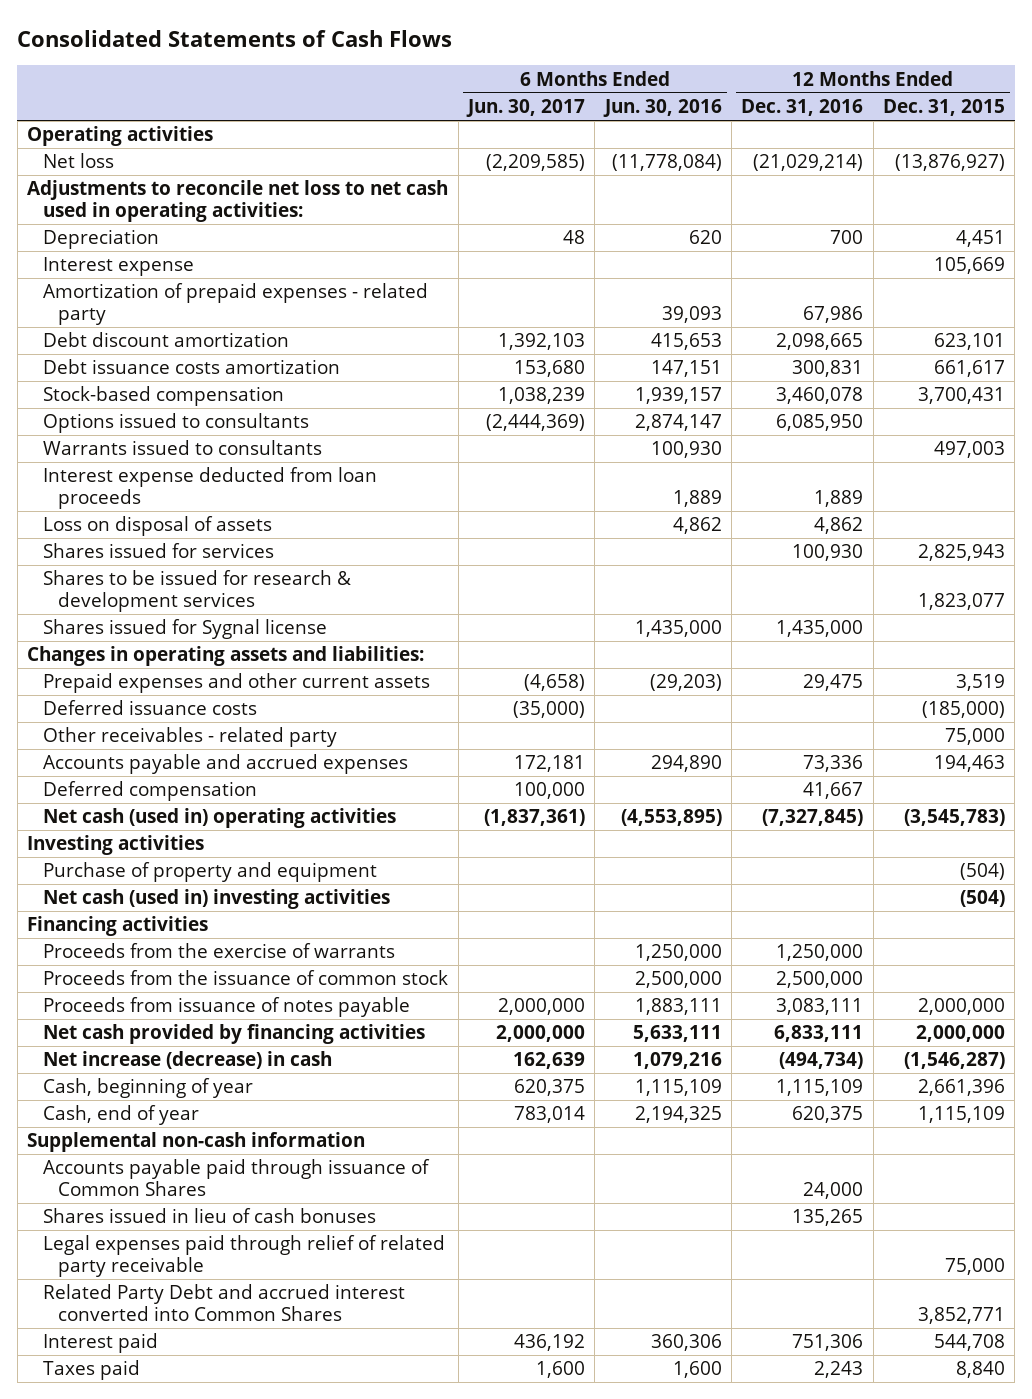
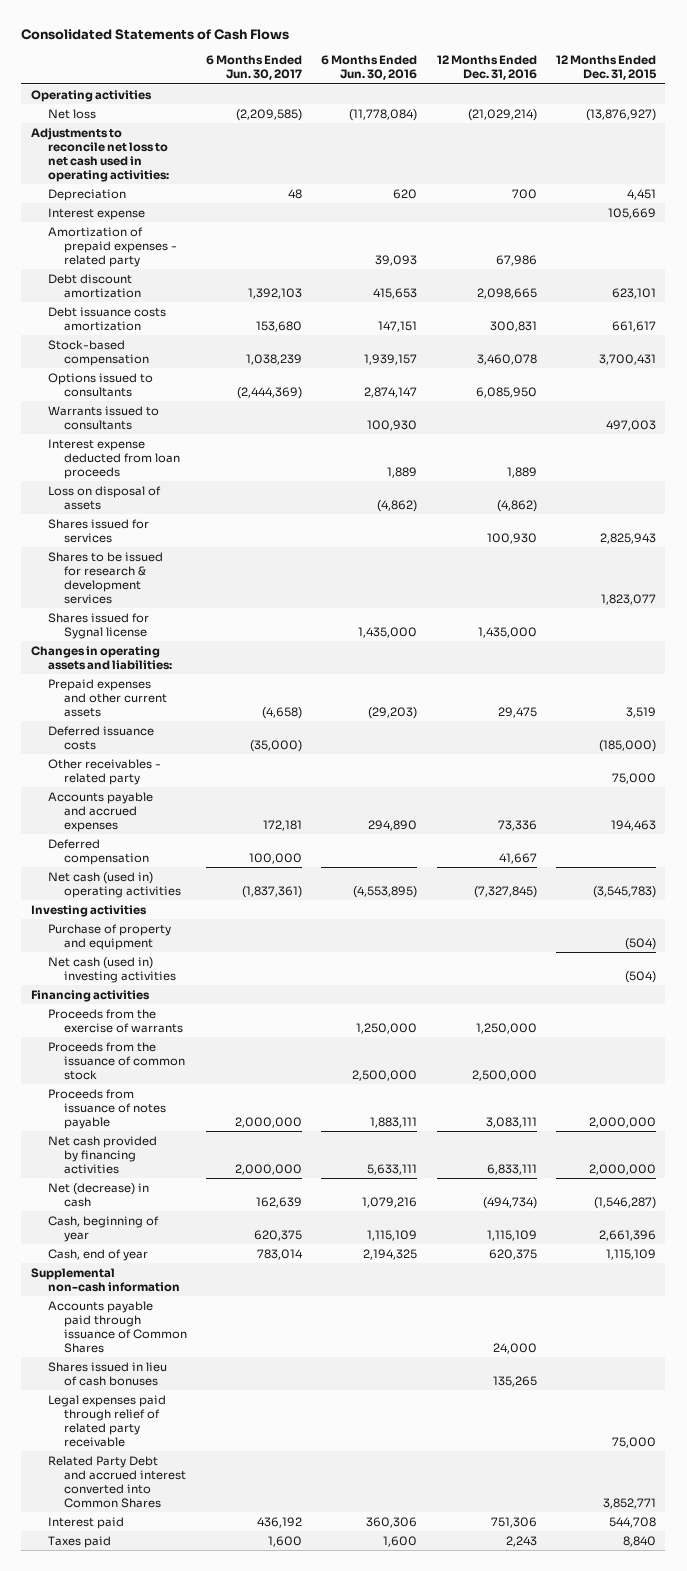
[672,517,722,535] 4,862 -> [377,499,418,512] (4,862)
[814,517,864,535] 4,862 -> [496,499,537,512] (4,862)
[42,1051,332,1070] Net increase (decrease) in cash -> [47,1182,149,1207] Net (decrease) in cash

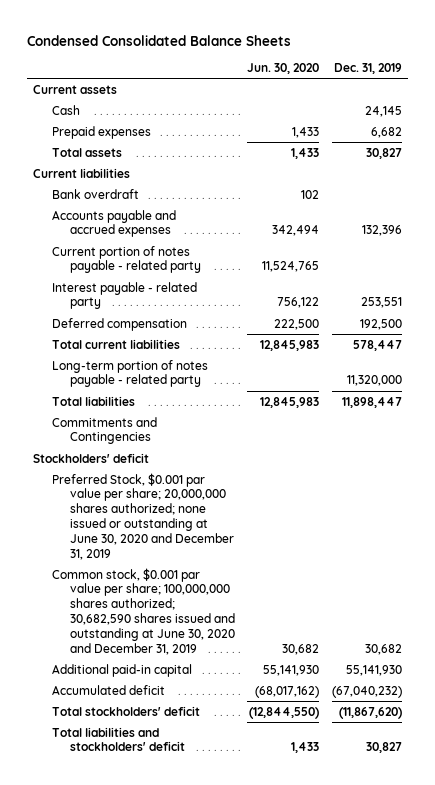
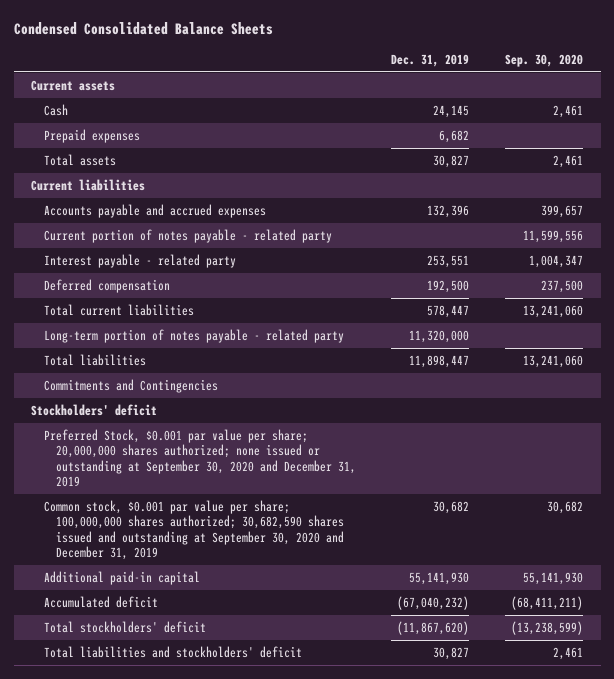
[247,63,320,75] Jun. 30, 2020 -> none
none -> [504,54,583,68] Sep. 30, 2020
[51,188,139,199] Bank overdraft -> none
[51,472,234,560] Preferred Stock, $0.001 par value per share; 20,000,000 shares authorized; none issued or outstanding at June 30, 2020 and December 31, 2019 -> [43,428,356,488] Preferred Stock, $0.001 par value per share; 20,000,000 shares authorized; none issued or outstanding at September 30, 2020 and December 31, 2019
[51,567,235,655] Common stock, $0.001 par value per share; 100,000,000 shares authorized; 30,682,590 shares issued and outstanding at June 30, 2020 and December 31, 2019 -> [43,499,344,561] Common stock, $0.001 par value per share; 100,000,000 shares authorized; 30,682,590 shares issued and outstanding at September 30, 2020 and December 31, 2019

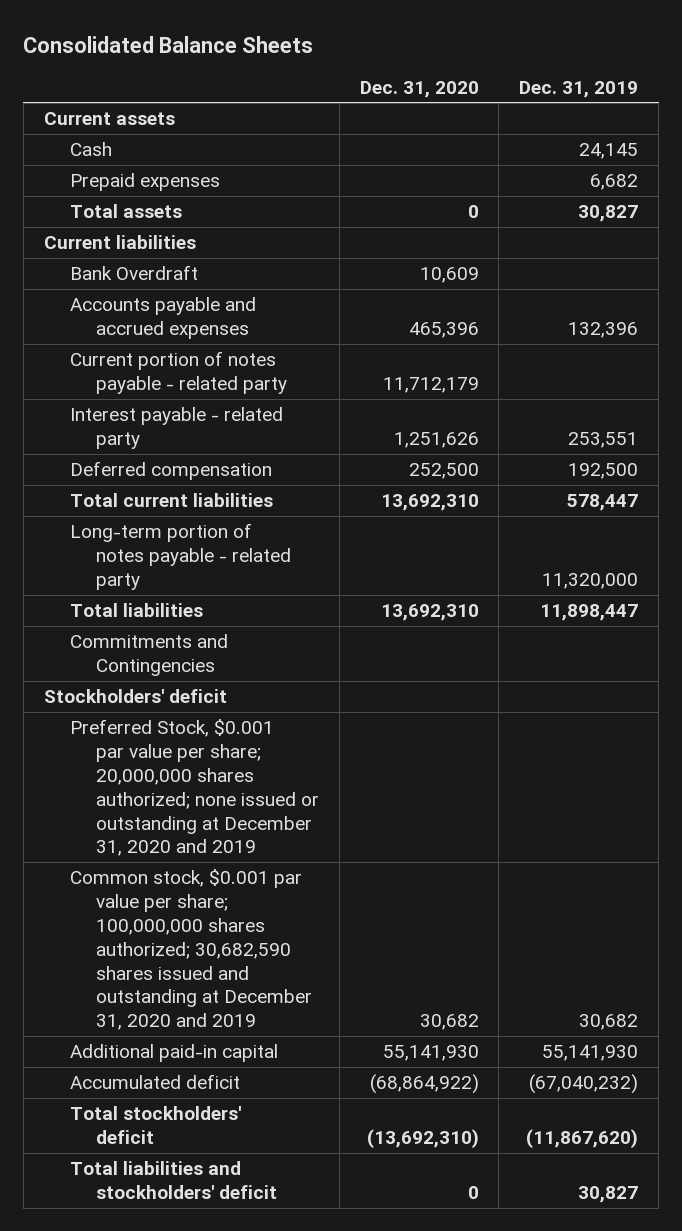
[13,22,273,36] Condensed Consolidated Balance Sheets -> [23,35,314,53] Consolidated Balance Sheets
[504,54,583,68] Sep. 30, 2020 -> none
none -> [359,80,479,98] Dec. 31, 2020
none -> [69,265,198,281] Bank Overdraft
[43,428,356,488] Preferred Stock, $0.001 par value per share; 20,000,000 shares authorized; none issued or outstanding at September 30, 2020 and December 31, 2019 -> [69,719,320,857] Preferred Stock, $0.001 par value per share; 20,000,000 shares authorized; none issued or outstanding at December 31, 2020 and 2019
[43,499,344,561] Common stock, $0.001 par value per share; 100,000,000 shares authorized; 30,682,590 shares issued and outstanding at September 30, 2020 and December 31, 2019 -> [69,869,313,1031] Common stock, $0.001 par value per share; 100,000,000 shares authorized; 30,682,590 shares issued and outstanding at December 31, 2020 and 2019

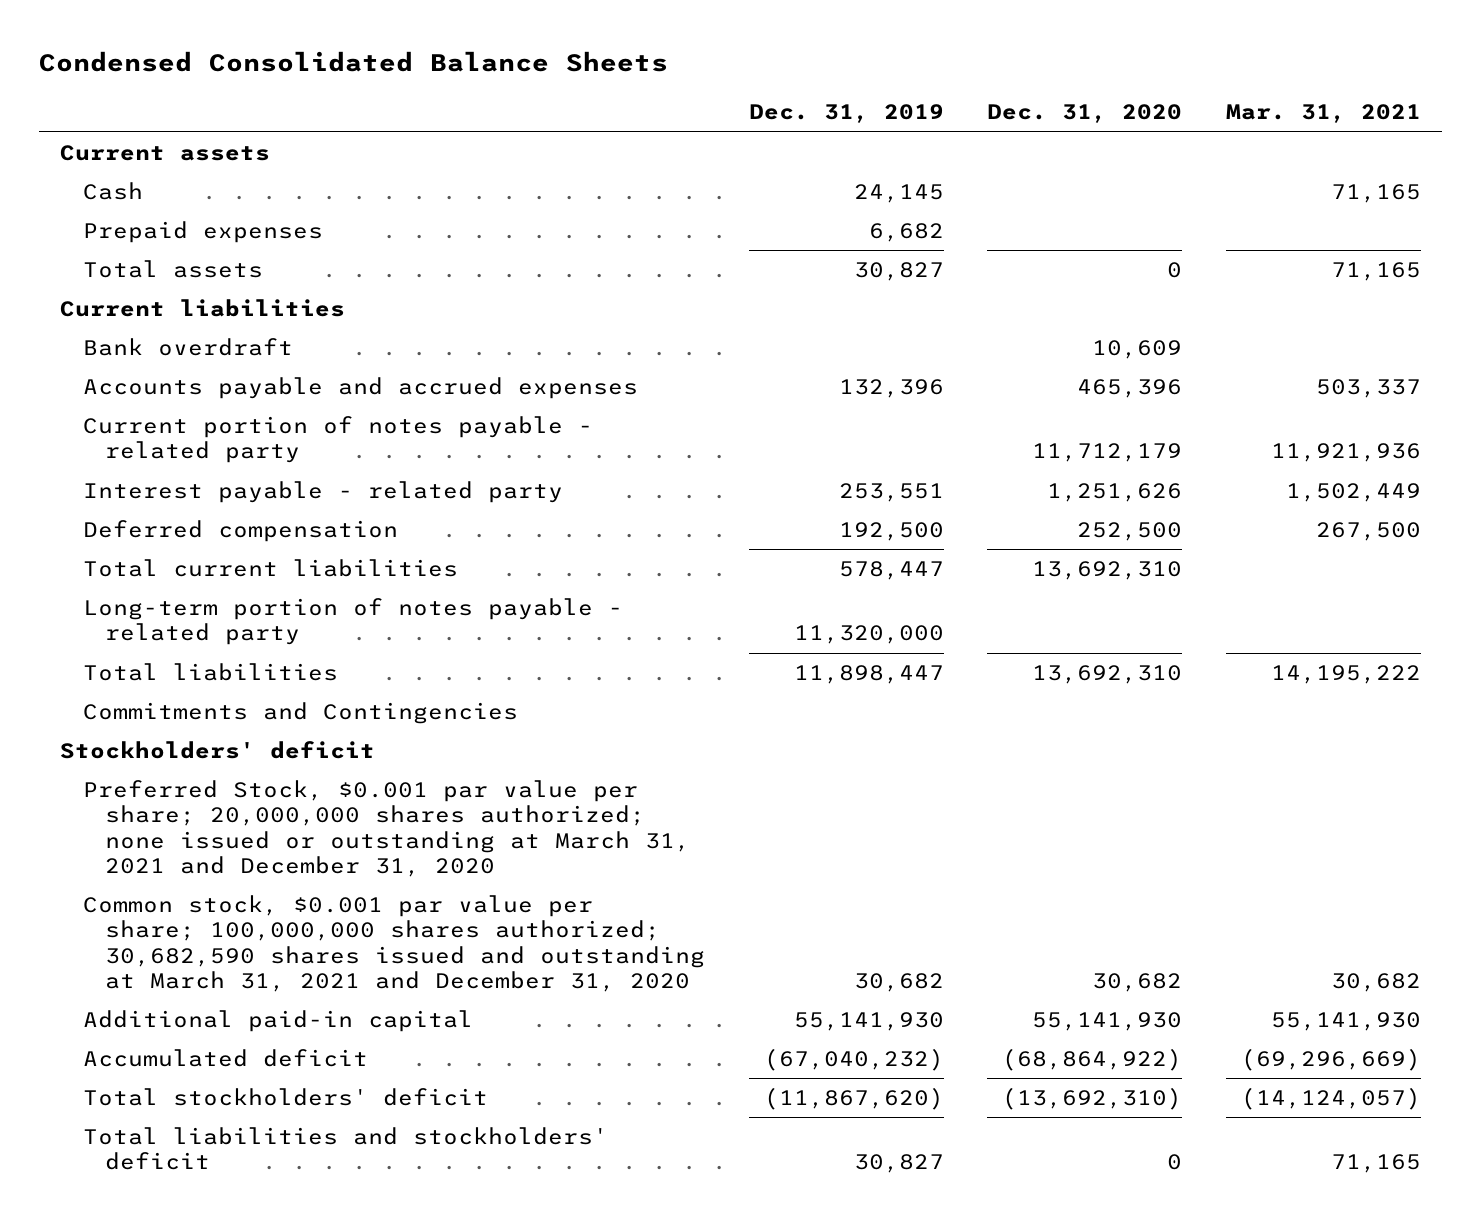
[23,35,314,53] Consolidated Balance Sheets -> [38,51,668,73] Condensed Consolidated Balance Sheets
none -> [1225,104,1421,124] Mar. 31, 2021
[69,265,198,281] Bank Overdraft -> [82,338,293,357] Bank overdraft
[69,719,320,857] Preferred Stock, $0.001 par value per share; 20,000,000 shares authorized; none issued or outstanding at December 31, 2020 and 2019 -> [82,780,691,877] Preferred Stock, $0.001 par value per share; 20,000,000 shares authorized; none issued or outstanding at March 31, 2021 and December 31, 2020
[69,869,313,1031] Common stock, $0.001 par value per share; 100,000,000 shares authorized; 30,682,590 shares issued and outstanding at December 31, 2020 and 2019 -> [82,895,706,992] Common stock, $0.001 par value per share; 100,000,000 shares authorized; 30,682,590 shares issued and outstanding at March 31, 2021 and December 31, 2020

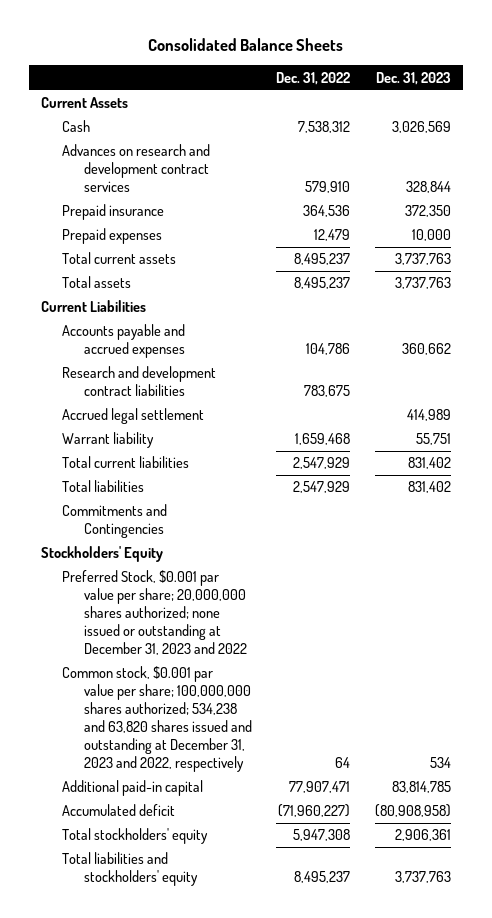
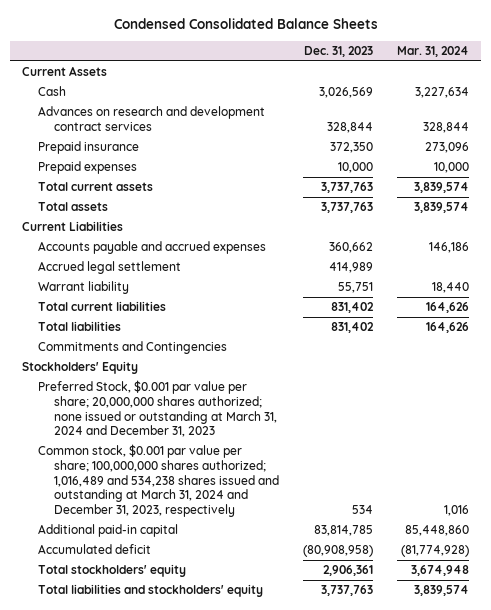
[147,38,343,52] Consolidated Balance Sheets -> [113,17,378,29] Condensed Consolidated Balance Sheets
[276,71,351,85] Dec. 31, 2022 -> none
none -> [396,45,469,57] Mar. 31, 2024
[62,366,217,397] Research and development contract liabilities -> none
[62,570,247,656] Preferred Stock, $0.001 par value per share; 20,000,000 shares authorized; none issued or outstanding at December 31, 2023 and 2022 -> [38,380,277,438] Preferred Stock, $0.001 par value per share; 20,000,000 shares authorized; none issued or outstanding at March 31, 2024 and December 31, 2023
[62,666,252,773] Common stock, $0.001 par value per share; 100,000,000 shares authorized; 534,238 and 63,820 shares issued and outstanding at December 31, 2023 and 2022, respectively -> [38,444,279,517] Common stock, $0.001 par value per share; 100,000,000 shares authorized; 1,016,489 and 534,238 shares issued and outstanding at March 31, 2024 and December 31, 2023, respectively

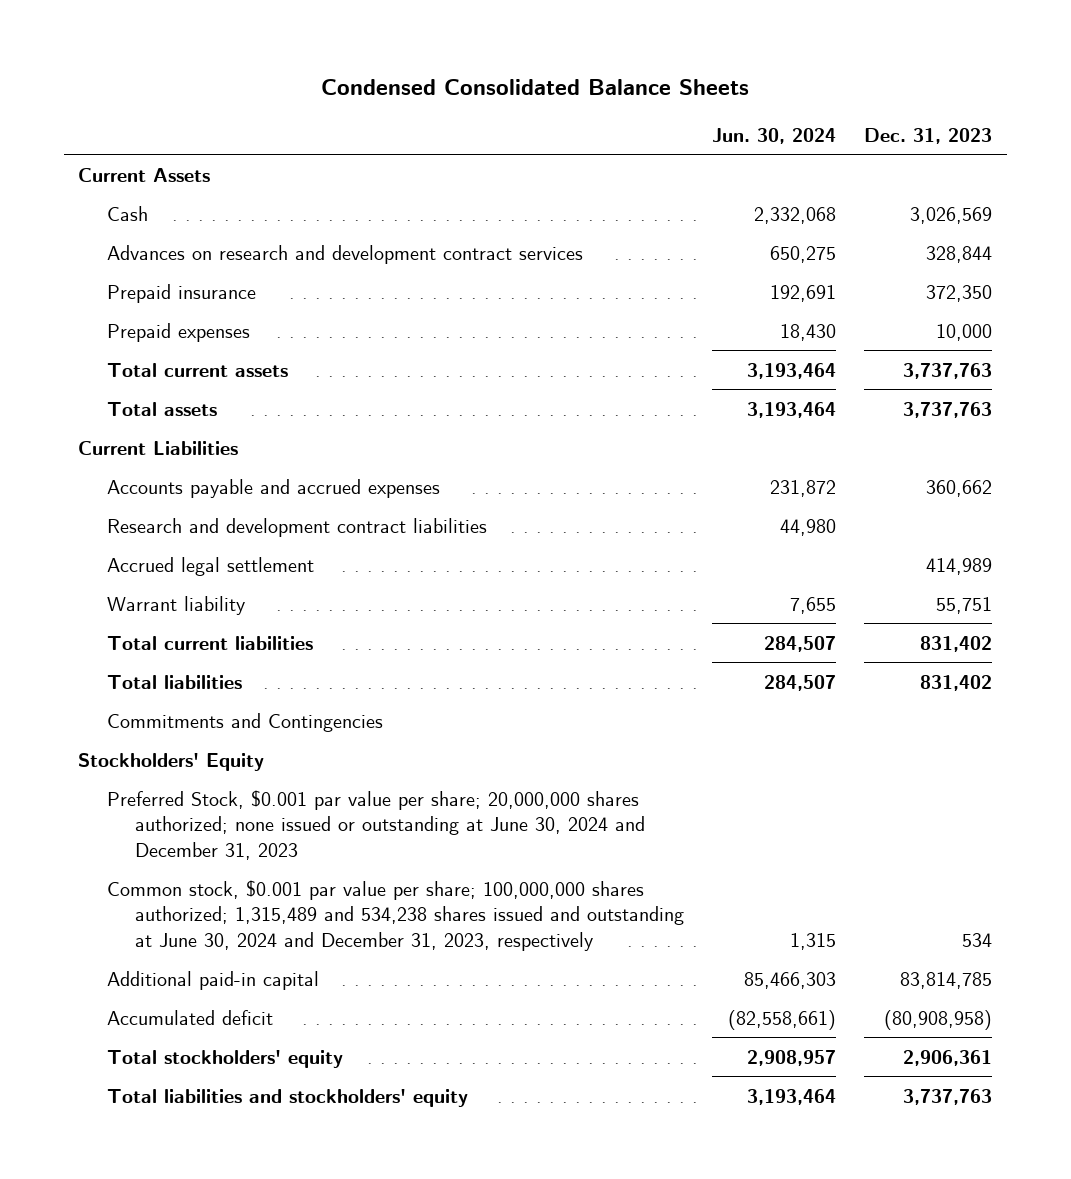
[396,45,469,57] Mar. 31, 2024 -> none
none -> [712,127,837,144] Jun. 30, 2024
none -> [106,517,487,537] Research and development contract liabilities
[38,380,277,438] Preferred Stock, $0.001 par value per share; 20,000,000 shares authorized; none issued or outstanding at March 31, 2024 and December 31, 2023 -> [106,789,645,860] Preferred Stock, $0.001 par value per share; 20,000,000 shares authorized; none issued or outstanding at June 30, 2024 and December 31, 2023
[38,444,279,517] Common stock, $0.001 par value per share; 100,000,000 shares authorized; 1,016,489 and 534,238 shares issued and outstanding at March 31, 2024 and December 31, 2023, respectively -> [106,879,684,951] Common stock, $0.001 par value per share; 100,000,000 shares authorized; 1,315,489 and 534,238 shares issued and outstanding at June 30, 2024 and December 31, 2023, respectively

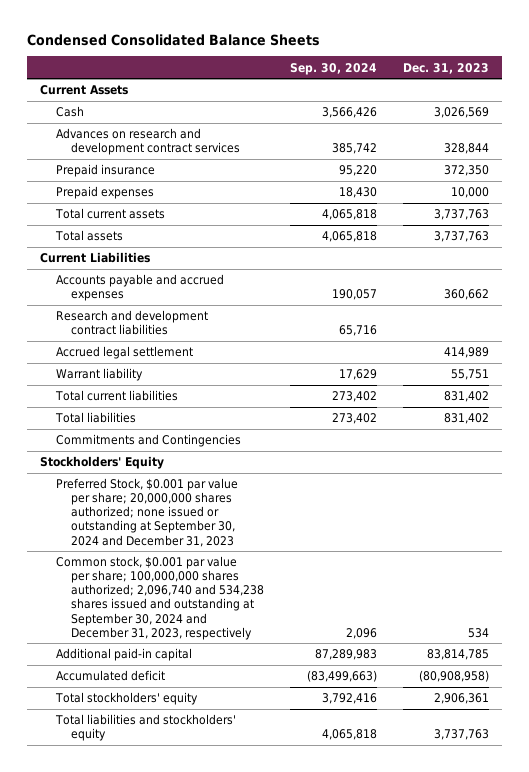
[712,127,837,144] Jun. 30, 2024 -> none
none -> [290,62,378,75] Sep. 30, 2024
[106,789,645,860] Preferred Stock, $0.001 par value per share; 20,000,000 shares authorized; none issued or outstanding at June 30, 2024 and December 31, 2023 -> [55,478,238,547] Preferred Stock, $0.001 par value per share; 20,000,000 shares authorized; none issued or outstanding at September 30, 2024 and December 31, 2023
[106,879,684,951] Common stock, $0.001 par value per share; 100,000,000 shares authorized; 1,315,489 and 534,238 shares issued and outstanding at June 30, 2024 and December 31, 2023, respectively -> [55,556,265,640] Common stock, $0.001 par value per share; 100,000,000 shares authorized; 2,096,740 and 534,238 shares issued and outstanding at September 30, 2024 and December 31, 2023, respectively

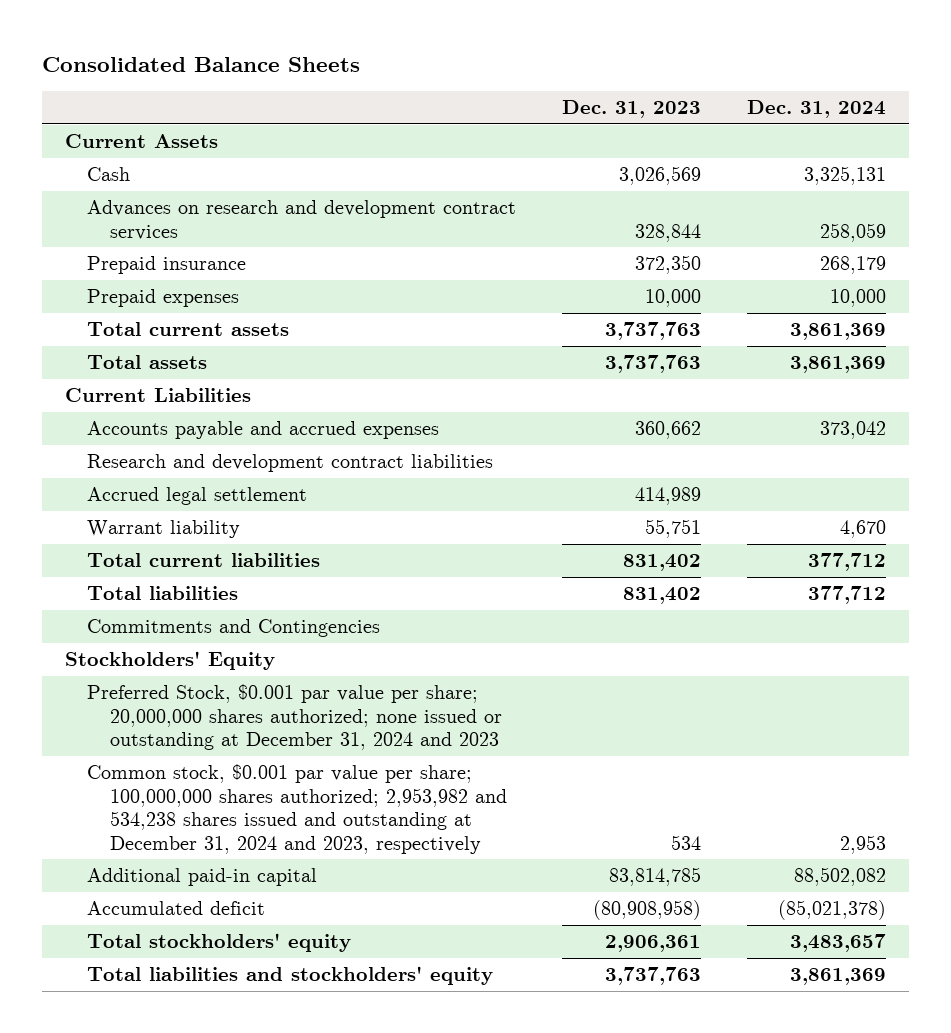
[26,33,320,46] Condensed Consolidated Balance Sheets -> [41,56,360,72] Consolidated Balance Sheets
[290,62,378,75] Sep. 30, 2024 -> none
none -> [746,100,886,119] Dec. 31, 2024
[55,478,238,547] Preferred Stock, $0.001 par value per share; 20,000,000 shares authorized; none issued or outstanding at September 30, 2024 and December 31, 2023 -> [87,683,502,751] Preferred Stock, $0.001 par value per share; 20,000,000 shares authorized; none issued or outstanding at December 31, 2024 and 2023
[55,556,265,640] Common stock, $0.001 par value per share; 100,000,000 shares authorized; 2,096,740 and 534,238 shares issued and outstanding at September 30, 2024 and December 31, 2023, respectively -> [87,763,507,854] Common stock, $0.001 par value per share; 100,000,000 shares authorized; 2,953,982 and 534,238 shares issued and outstanding at December 31, 2024 and 2023, respectively

